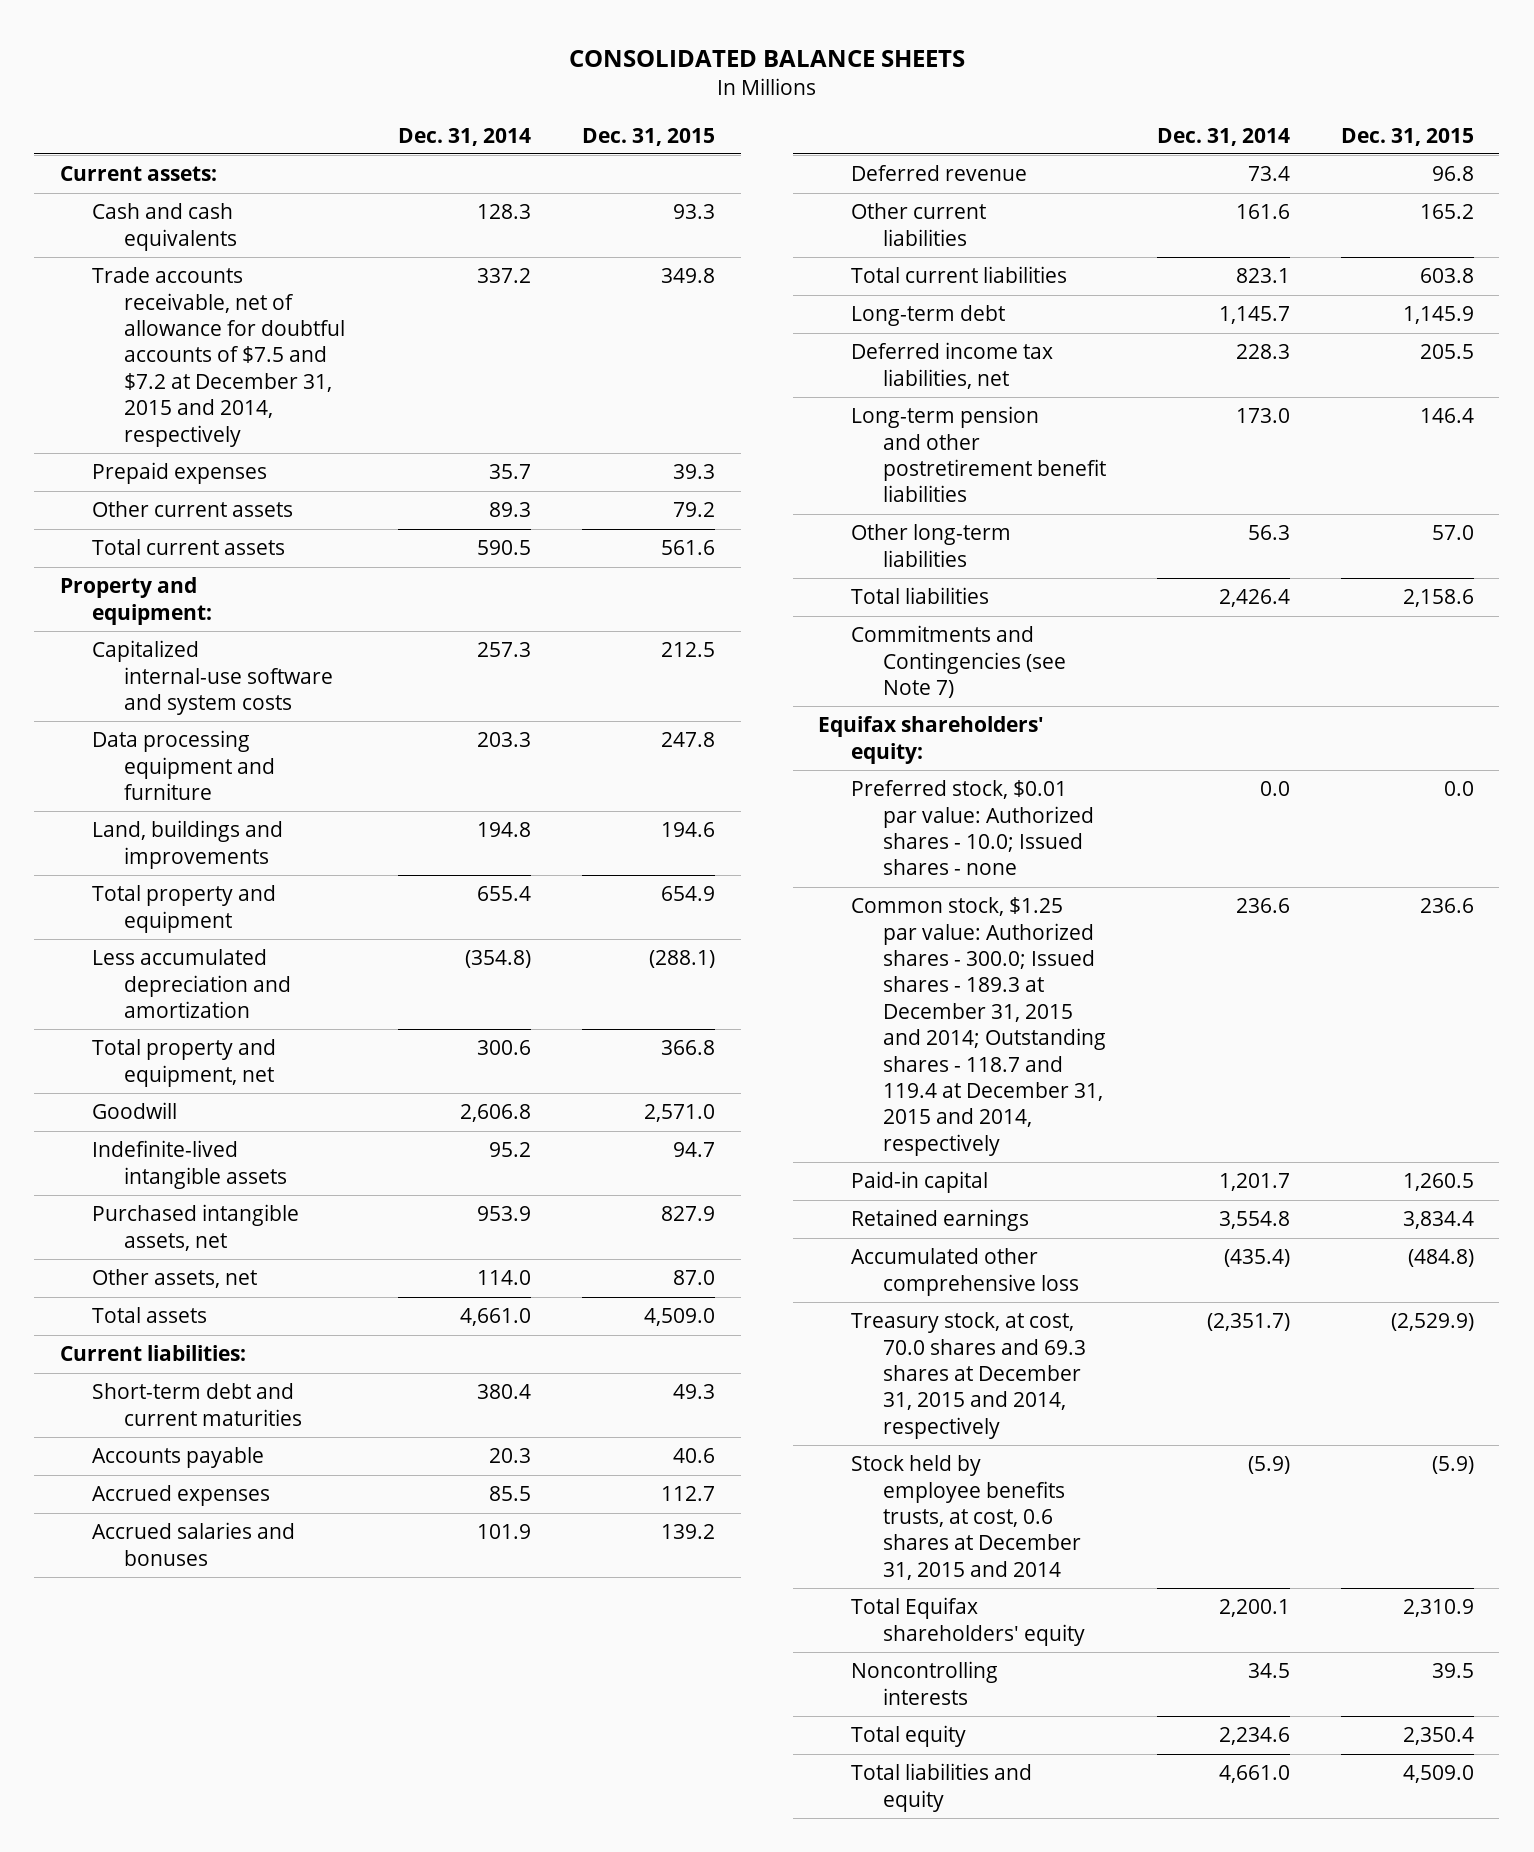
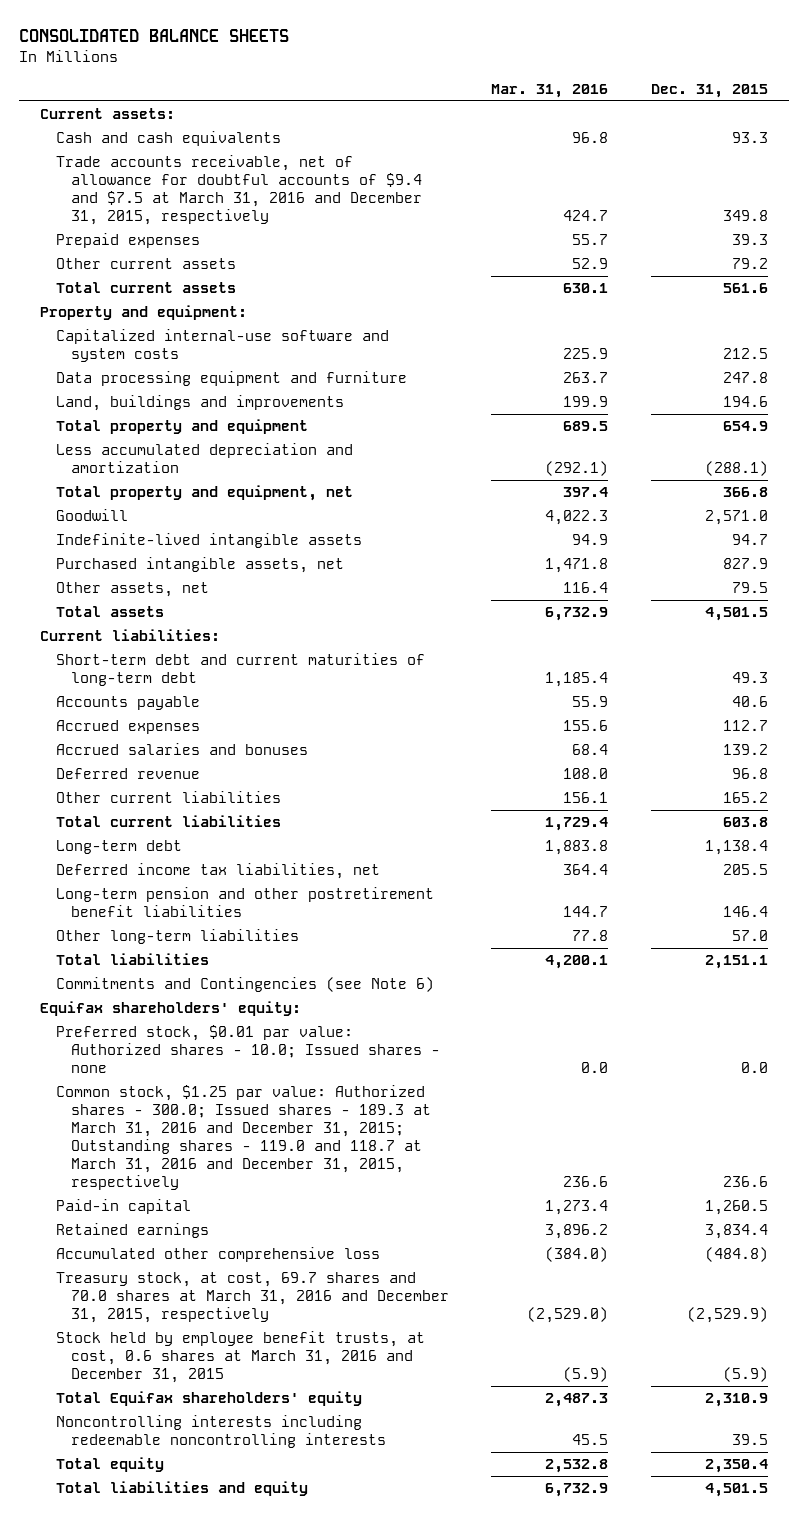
[398,127,532,146] Dec. 31, 2014 -> none
none -> [491,83,609,98] Mar. 31, 2016
[92,267,346,447] Trade accounts receivable, net of allowance for doubtful accounts of $7.5 and $7.2 at December 31, 2015 and 2014, respectively -> [55,155,422,226] Trade accounts receivable, net of allowance for doubtful accounts of $9.4 and $7.5 at March 31, 2016 and December 31, 2015, respectively
[673,1270,716,1286] 87.0 -> [731,582,768,594] 79.5
[644,1308,716,1327] 4,509.0 -> [704,607,768,622] 4,501.5
[92,1383,303,1426] Short-term debt and current maturities -> [55,653,425,687] Short-term debt and current maturities of long-term debt
[1402,306,1474,325] 1,145.9 -> [704,840,768,856] 1,138.4
[1402,589,1474,608] 2,158.6 -> [704,955,768,970] 2,151.1
[850,625,1066,699] Commitments and Contingencies (see Note 7) -> [55,977,434,993] Commitments and Contingencies (see Note 6)
[850,897,1106,1156] Common stock, $1.25 par value: Authorized shares - 300.0; Issued shares - 189.3 at December 31, 2015 and 2014; Outstanding shares - 118.7 and 119.4 at December 31, 2015 and 2014, respectively -> [55,1085,431,1191] Common stock, $1.25 par value: Authorized shares - 300.0; Issued shares - 189.3 at March 31, 2016 and December 31, 2015; Outstanding shares - 119.0 and 118.7 at March 31, 2016 and December 31, 2015, respectively
[850,1312,1086,1439] Treasury stock, at cost, 70.0 shares and 69.3 shares at December 31, 2015 and 2014, respectively -> [55,1272,449,1324] Treasury stock, at cost, 69.7 shares and 70.0 shares at March 31, 2016 and December 31, 2015, respectively
[850,1455,1081,1580] Stock held by employee benefits trusts, at cost, 0.6 shares at December 31, 2015 and 2014 -> [55,1331,425,1384] Stock held by employee benefit trusts, at cost, 0.6 shares at March 31, 2016 and December 31, 2015
[850,1661,998,1705] Noncontrolling interests -> [55,1415,386,1449] Noncontrolling interests including redeemable noncontrolling interests
[1402,1765,1474,1784] 4,509.0 -> [704,1483,768,1498] 4,501.5

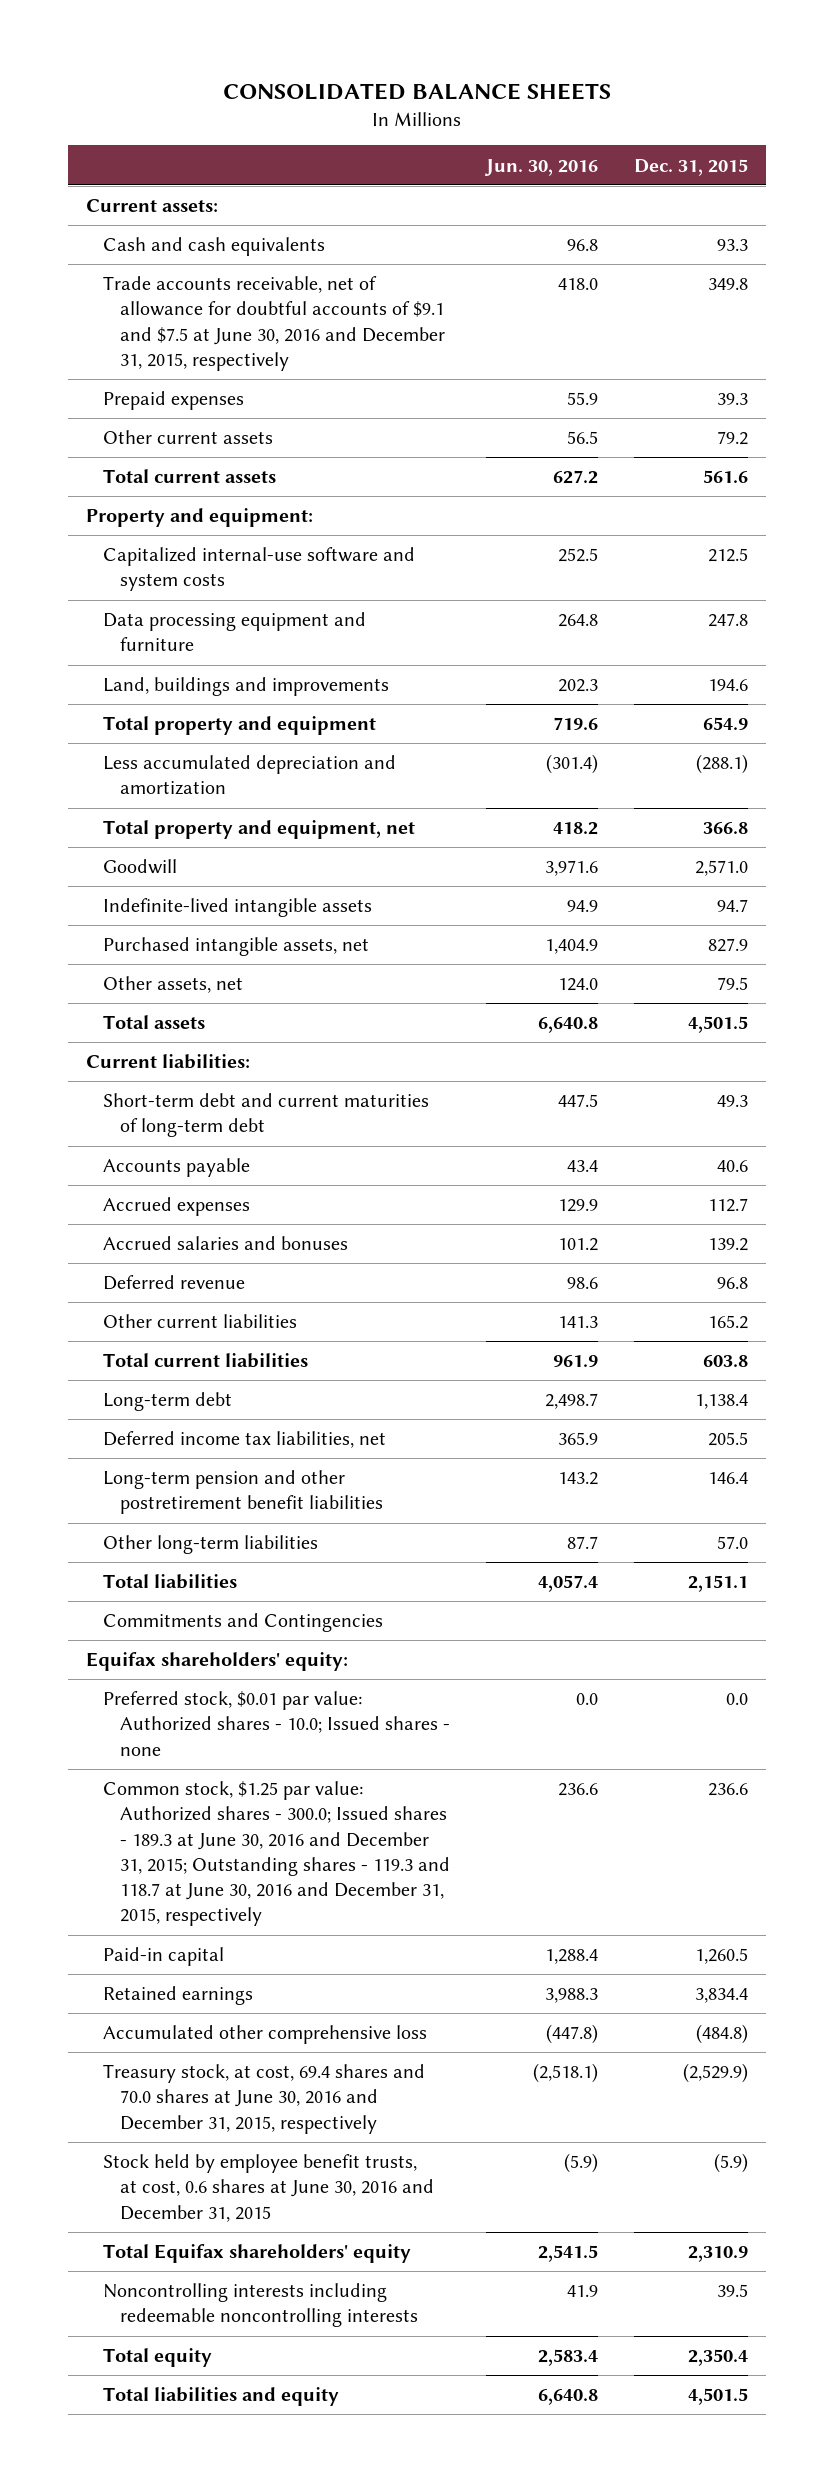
[491,83,609,98] Mar. 31, 2016 -> none
none -> [483,158,598,176] Jun. 30, 2016
[55,155,422,226] Trade accounts receivable, net of allowance for doubtful accounts of $9.4 and $7.5 at March 31, 2016 and December 31, 2015, respectively -> [102,276,445,371] Trade accounts receivable, net of allowance for doubtful accounts of $9.1 and $7.5 at June 30, 2016 and December 31, 2015, respectively
[55,977,434,993] Commitments and Contingencies (see Note 6) -> [102,1613,383,1633] Commitments and Contingencies
[55,1085,431,1191] Common stock, $1.25 par value: Authorized shares - 300.0; Issued shares - 189.3 at March 31, 2016 and December 31, 2015; Outstanding shares - 119.0 and 118.7 at March 31, 2016 and December 31, 2015, respectively -> [102,1781,450,1927] Common stock, $1.25 par value: Authorized shares - 300.0; Issued shares - 189.3 at June 30, 2016 and December 31, 2015; Outstanding shares - 119.3 and 118.7 at June 30, 2016 and December 31, 2015, respectively
[55,1272,449,1324] Treasury stock, at cost, 69.7 shares and 70.0 shares at March 31, 2016 and December 31, 2015, respectively -> [102,2064,425,2134] Treasury stock, at cost, 69.4 shares and 70.0 shares at June 30, 2016 and December 31, 2015, respectively
[55,1331,425,1384] Stock held by employee benefit trusts, at cost, 0.6 shares at March 31, 2016 and December 31, 2015 -> [102,2154,434,2222] Stock held by employee benefit trusts, at cost, 0.6 shares at June 30, 2016 and December 31, 2015

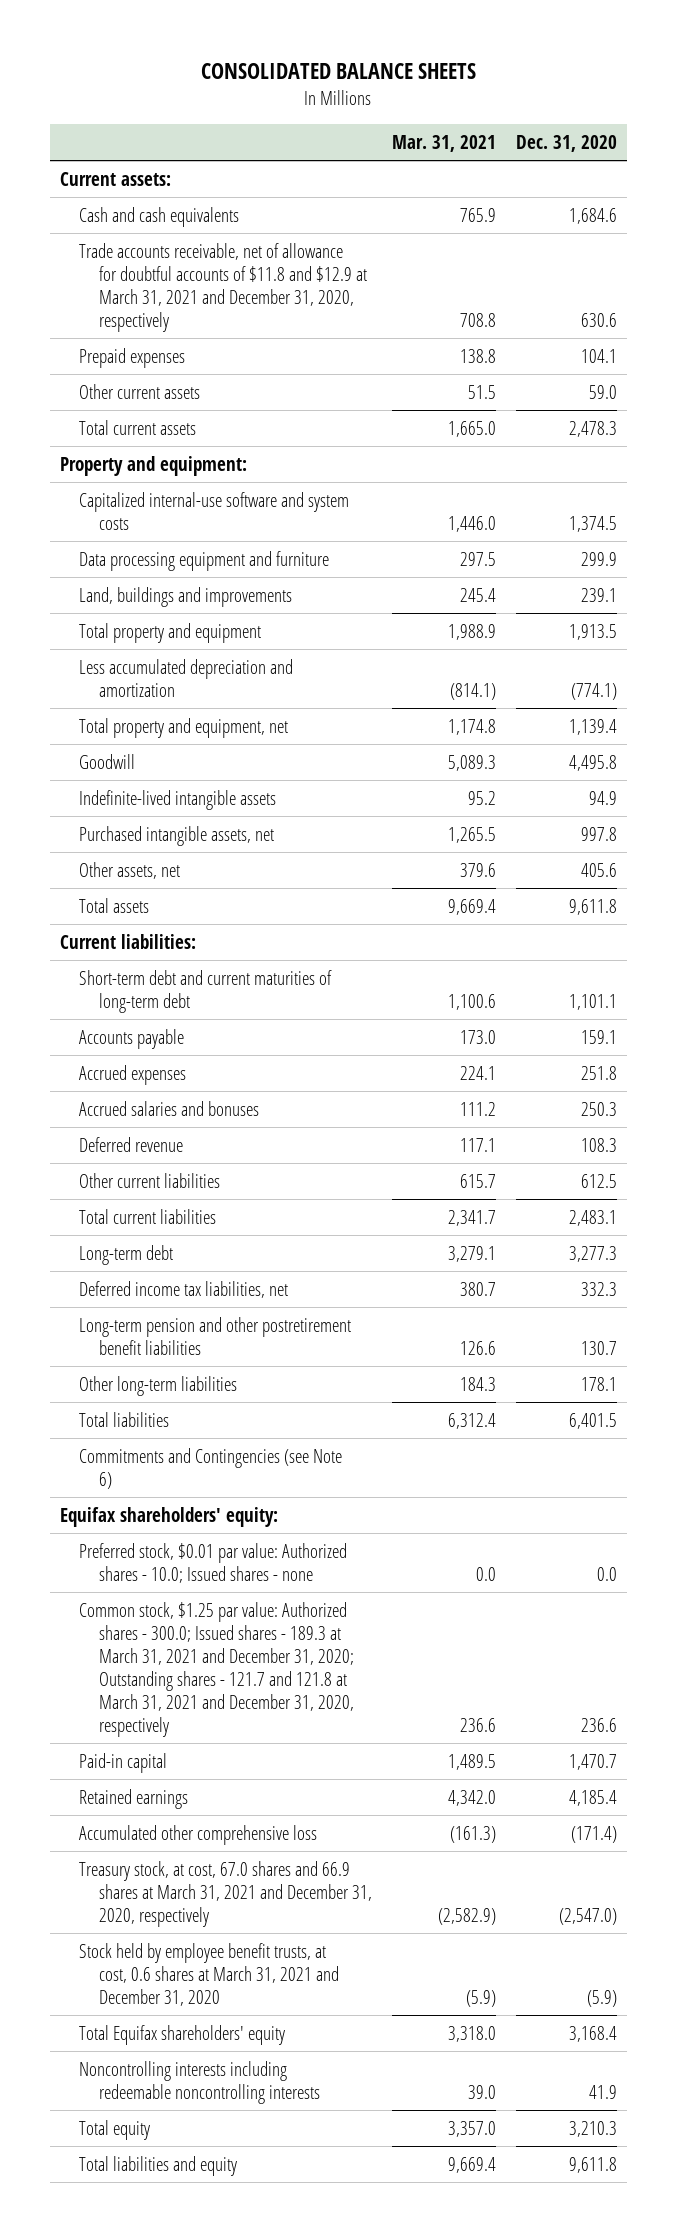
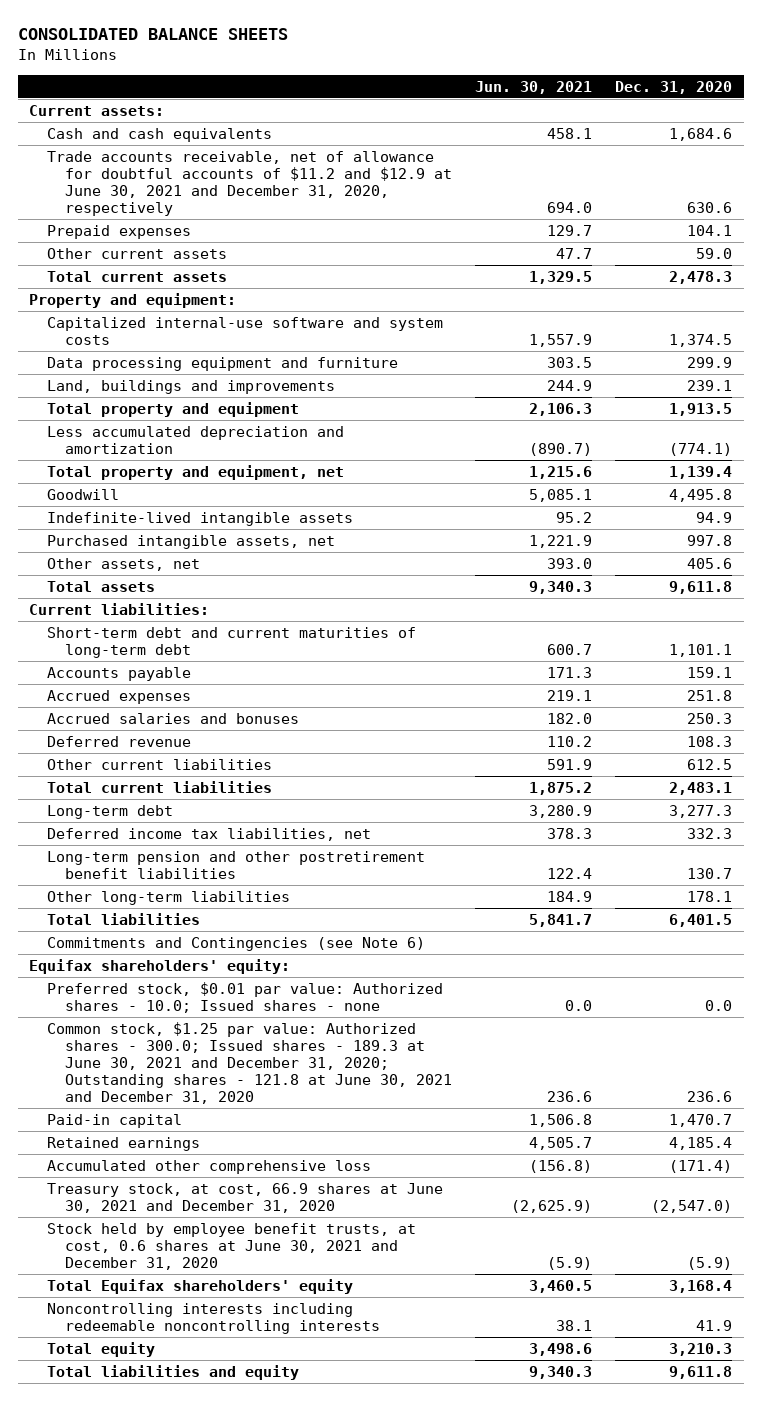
[392,134,497,152] Mar. 31, 2021 -> none
none -> [475,80,593,94] Jun. 30, 2021
[79,242,368,332] Trade accounts receivable, net of allowance for doubtful accounts of $11.8 and $12.9 at March 31, 2021 and December 31, 2020, respectively -> [47,150,453,216] Trade accounts receivable, net of allowance for doubtful accounts of $11.2 and $12.9 at June 30, 2021 and December 31, 2020, respectively
[79,1601,355,1737] Common stock, $1.25 par value: Authorized shares - 300.0; Issued shares - 189.3 at March 31, 2021 and December 31, 2020; Outstanding shares - 121.7 and 121.8 at March 31, 2021 and December 31, 2020, respectively -> [47,1021,453,1104] Common stock, $1.25 par value: Authorized shares - 300.0; Issued shares - 189.3 at June 30, 2021 and December 31, 2020; Outstanding shares - 121.8 at June 30, 2021 and December 31, 2020
[79,1860,373,1927] Treasury stock, at cost, 67.0 shares and 66.9 shares at March 31, 2021 and December 31, 2020, respectively -> [47,1182,444,1213] Treasury stock, at cost, 66.9 shares at June 30, 2021 and December 31, 2020
[79,1942,340,2006] Stock held by employee benefit trusts, at cost, 0.6 shares at March 31, 2021 and December 31, 2020 -> [47,1222,417,1270] Stock held by employee benefit trusts, at cost, 0.6 shares at June 30, 2021 and December 31, 2020

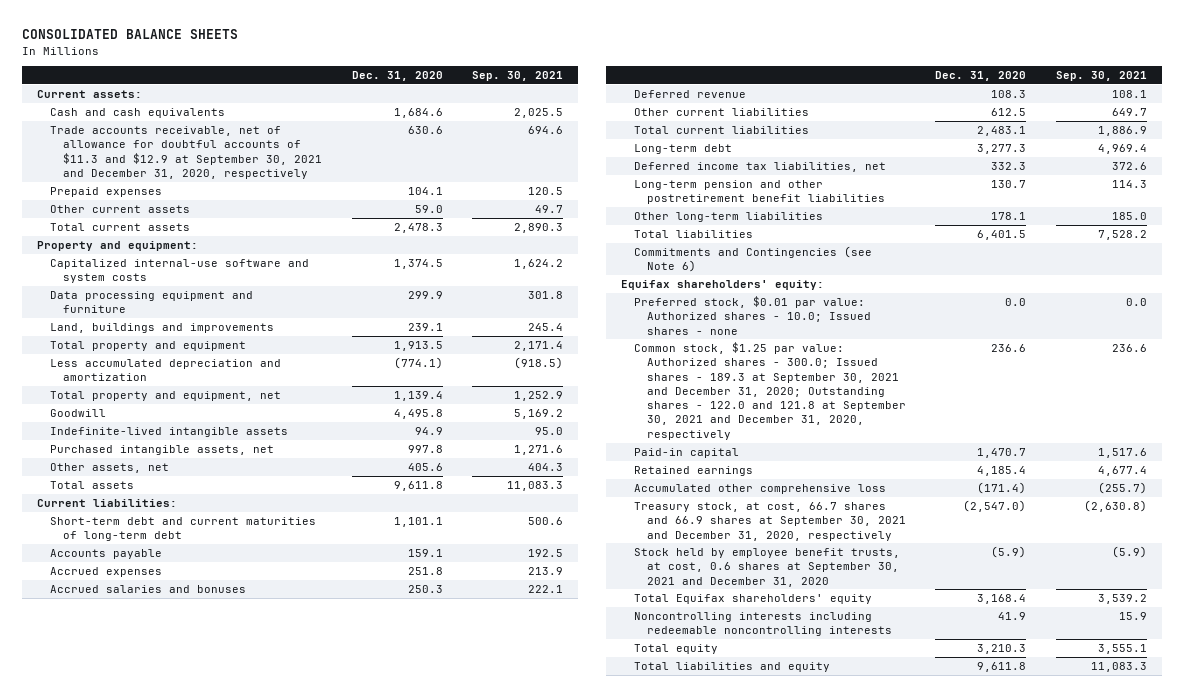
[475,80,593,94] Jun. 30, 2021 -> none
none -> [472,70,564,81] Sep. 30, 2021
[47,150,453,216] Trade accounts receivable, net of allowance for doubtful accounts of $11.2 and $12.9 at June 30, 2021 and December 31, 2020, respectively -> [50,126,323,179] Trade accounts receivable, net of allowance for doubtful accounts of $11.3 and $12.9 at September 30, 2021 and December 31, 2020, respectively
[47,1021,453,1104] Common stock, $1.25 par value: Authorized shares - 300.0; Issued shares - 189.3 at June 30, 2021 and December 31, 2020; Outstanding shares - 121.8 at June 30, 2021 and December 31, 2020 -> [633,342,906,440] Common stock, $1.25 par value: Authorized shares - 300.0; Issued shares - 189.3 at September 30, 2021 and December 31, 2020; Outstanding shares - 122.0 and 121.8 at September 30, 2021 and December 31, 2020, respectively
[47,1182,444,1213] Treasury stock, at cost, 66.9 shares at June 30, 2021 and December 31, 2020 -> [633,502,906,541] Treasury stock, at cost, 66.7 shares and 66.9 shares at September 30, 2021 and December 31, 2020, respectively
[47,1222,417,1270] Stock held by employee benefit trusts, at cost, 0.6 shares at June 30, 2021 and December 31, 2020 -> [633,548,900,587] Stock held by employee benefit trusts, at cost, 0.6 shares at September 30, 2021 and December 31, 2020

